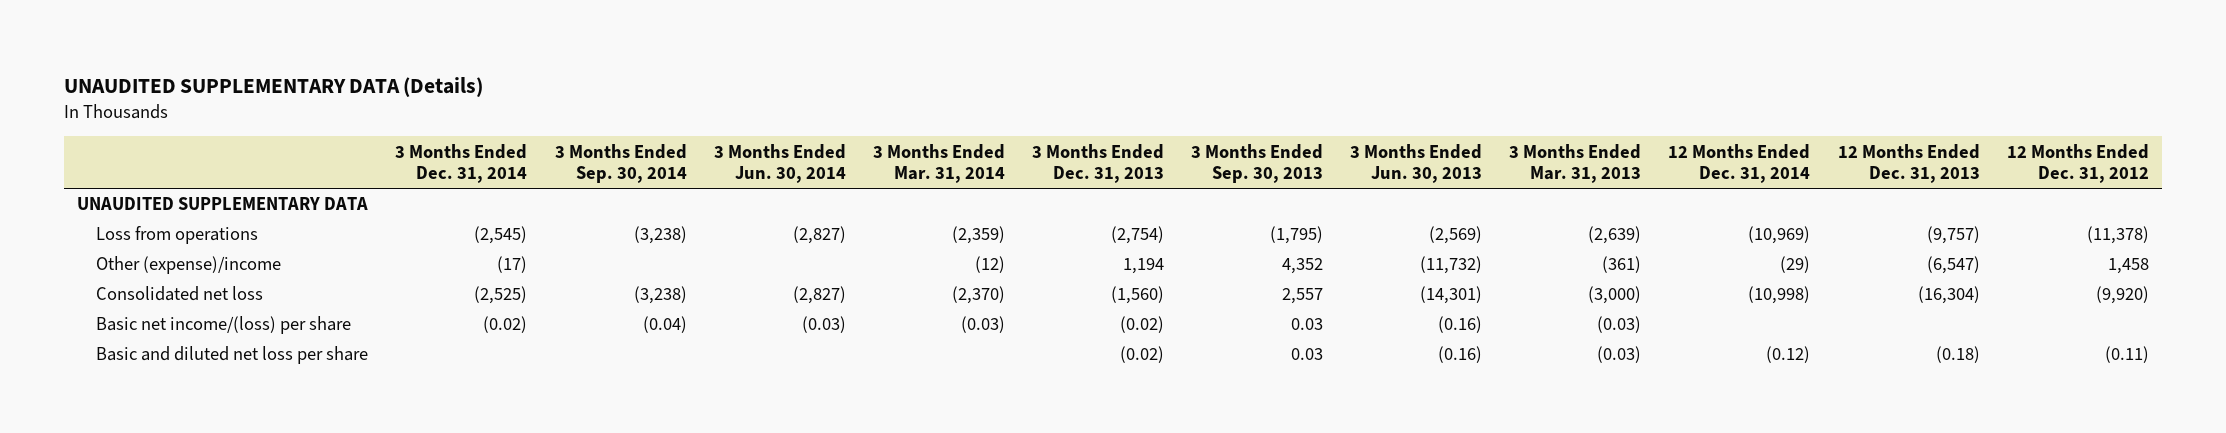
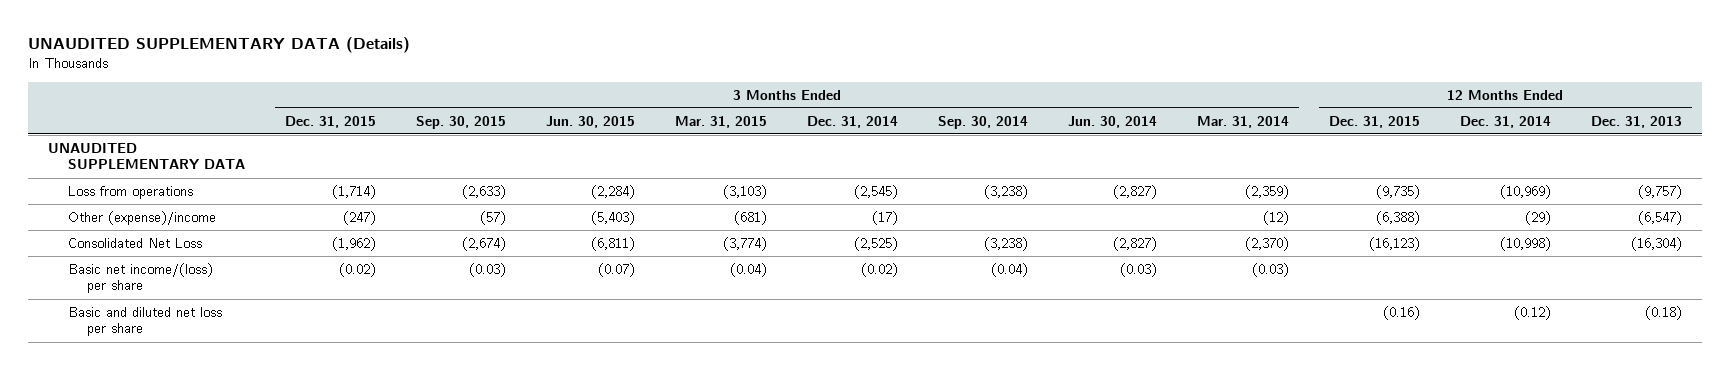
[1031,143,1164,184] 3 Months Ended Dec. 31, 2013 -> none
[1191,143,1324,184] 3 Months Ended Sep. 30, 2013 -> none
[1350,143,1483,184] 3 Months Ended Jun. 30, 2013 -> none
[1509,143,1642,184] 3 Months Ended Mar. 31, 2013 -> none
[2006,143,2149,184] 12 Months Ended Dec. 31, 2012 -> none
none -> [284,115,376,128] Dec. 31, 2015
none -> [415,115,506,129] Sep. 30, 2015
none -> [545,115,635,128] Jun. 30, 2015
none -> [674,115,767,128] Mar. 31, 2015
none -> [1328,115,1420,128] Dec. 31, 2015
[95,286,263,302] Consolidated net loss -> [67,237,202,248] Consolidated Net Loss

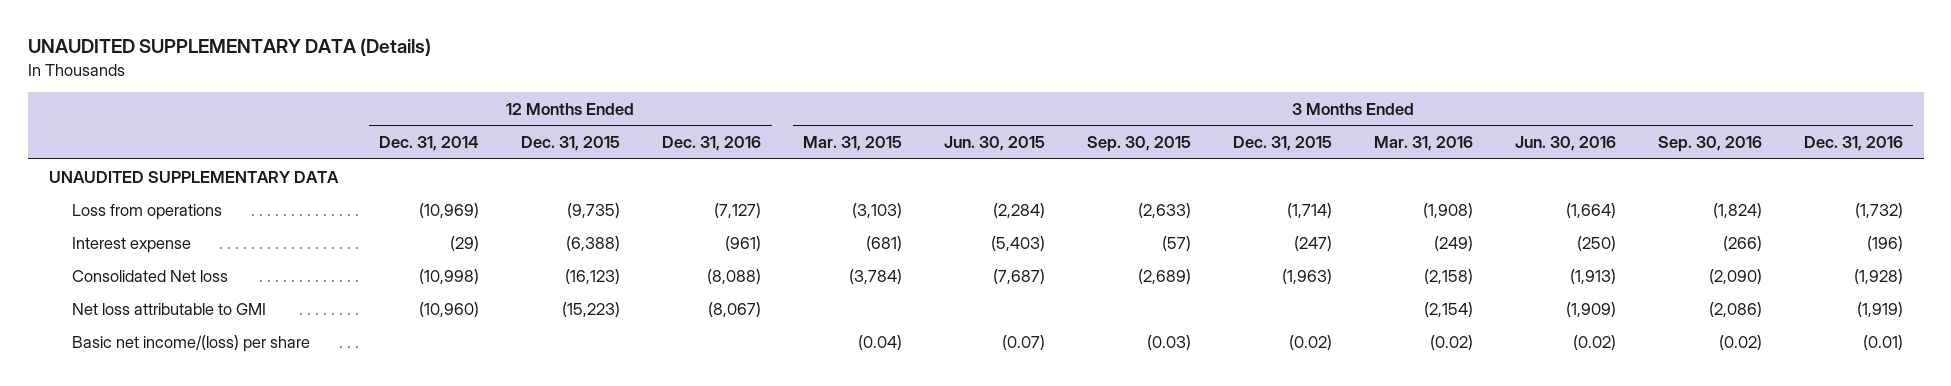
[806,115,898,128] Dec. 31, 2014 -> none
[937,115,1028,129] Sep. 30, 2014 -> none
[1067,115,1157,128] Jun. 30, 2014 -> none
[1196,115,1289,128] Mar. 31, 2014 -> none
[1590,115,1682,128] Dec. 31, 2013 -> none
none -> [662,136,762,152] Dec. 31, 2016
none -> [1373,136,1473,152] Mar. 31, 2016
none -> [1514,136,1616,152] Jun. 30, 2016
none -> [1657,136,1762,153] Sep. 30, 2016
none -> [1803,136,1903,152] Dec. 31, 2016
[67,210,216,225] Other (expense)/income -> [72,236,192,253] Interest expense
[67,237,202,248] Consolidated Net Loss -> [72,269,229,282] Consolidated Net loss
[331,236,376,251] (1,962) -> [1282,268,1333,284] (1,963)
[461,236,506,251] (2,674) -> [1138,268,1192,284] (2,689)
[590,236,635,251] (6,811) -> [993,268,1046,284] (7,687)
[722,236,767,251] (3,774) -> [849,268,903,284] (3,784)
none -> [72,302,267,315] Net loss attributable to GMI
[67,306,222,337] Basic and diluted net loss per share -> none

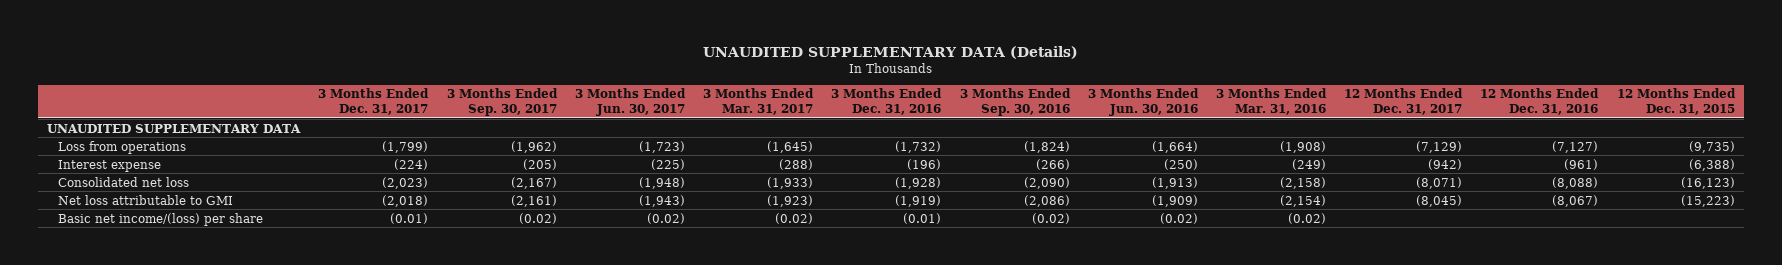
[379,136,480,152] Dec. 31, 2014 -> none
[803,136,903,152] Mar. 31, 2015 -> none
[944,136,1046,152] Jun. 30, 2015 -> none
[1087,136,1192,153] Sep. 30, 2015 -> none
[1233,136,1333,152] Dec. 31, 2015 -> none
none -> [318,88,430,116] 3 Months Ended Dec. 31, 2017
none -> [446,88,558,117] 3 Months Ended Sep. 30, 2017
none -> [574,88,686,117] 3 Months Ended Jun. 30, 2017
none -> [703,88,815,116] 3 Months Ended Mar. 31, 2017
none -> [1344,88,1464,116] 12 Months Ended Dec. 31, 2017
[72,269,229,282] Consolidated Net loss -> [57,176,189,187] Consolidated net loss

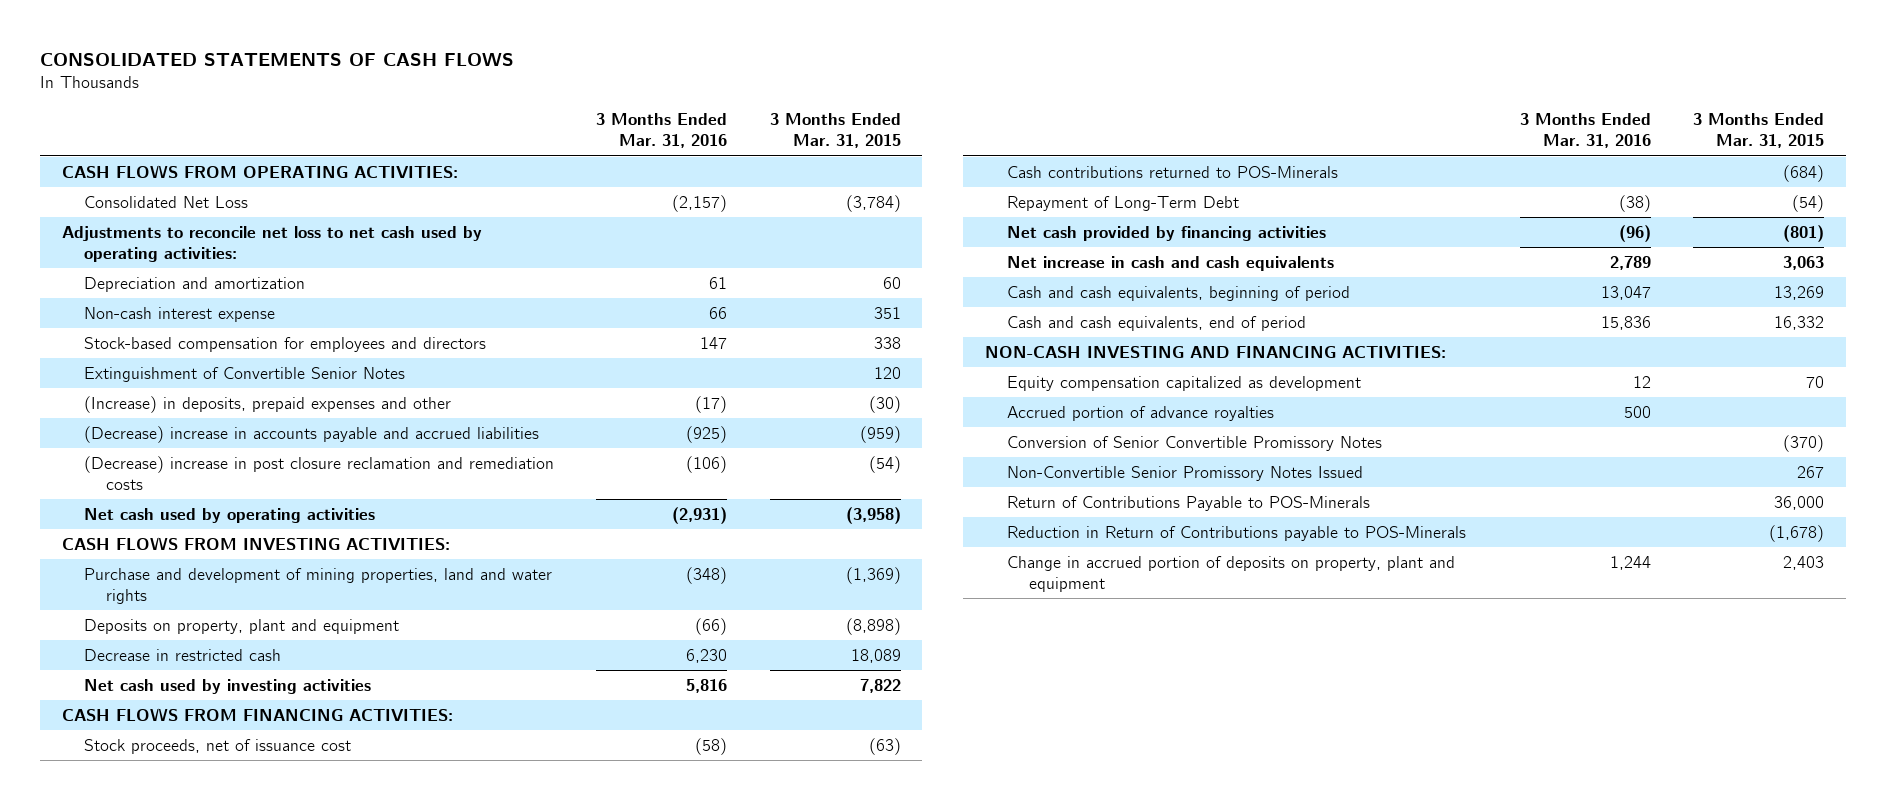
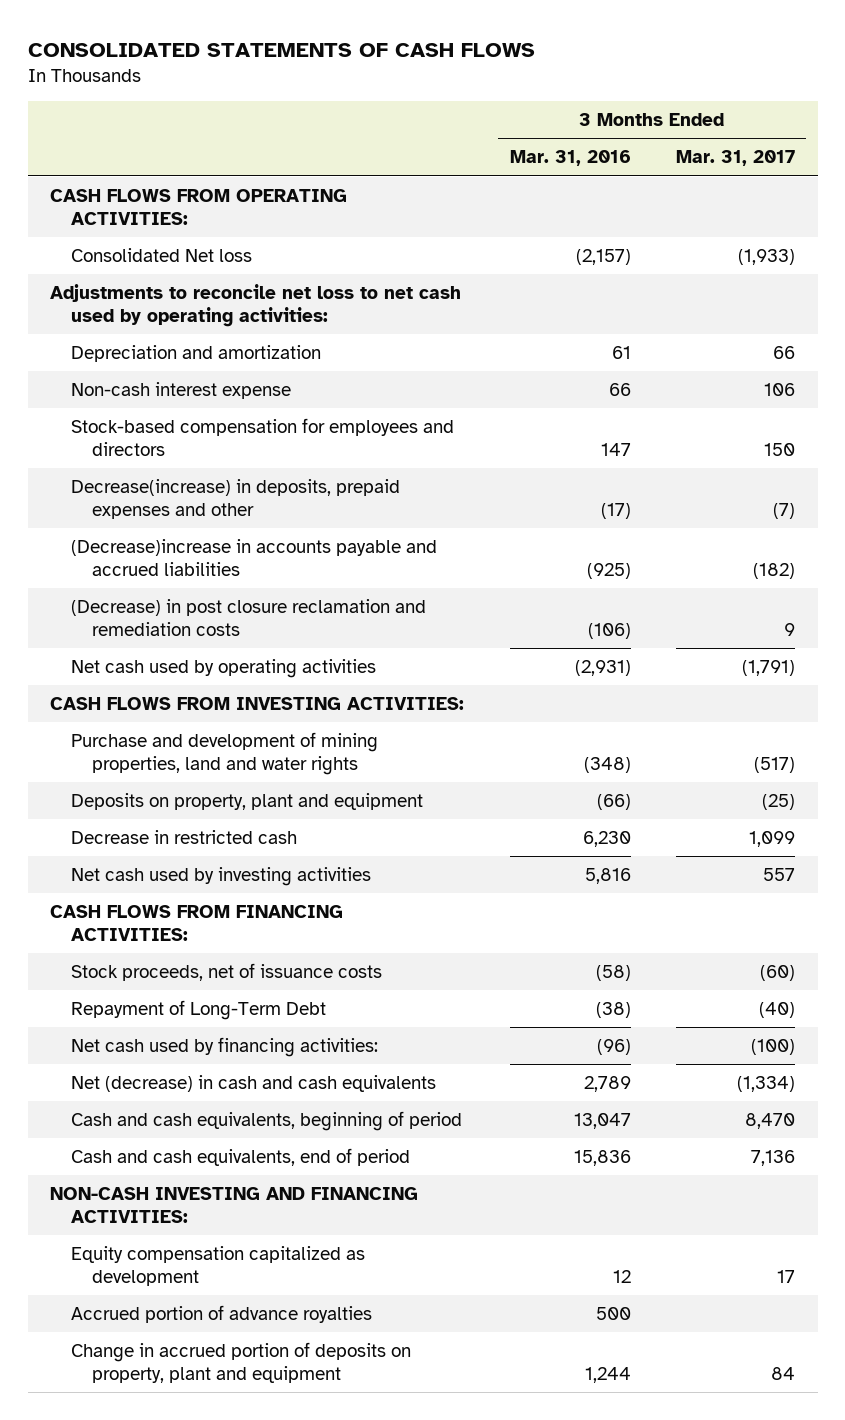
[770,113,902,149] 3 Months Ended Mar. 31, 2015 -> none
none -> [676,150,796,167] Mar. 31, 2017
[83,195,248,208] Consolidated Net Loss -> [71,248,253,263] Consolidated Net loss
[83,366,405,382] Extinguishment of Convertible Senior Notes -> none
[83,395,451,413] (Increase) in deposits, prepaid expenses and other -> [71,479,401,519] Decrease(increase) in deposits, prepaid expenses and other
[83,425,539,443] (Decrease) increase in accounts payable and accrued liabilities -> [71,539,438,576] (Decrease)increase in accounts payable and accrued liabilities
[83,455,554,491] (Decrease) increase in post closure reclamation and remediation costs -> [71,599,427,636] (Decrease) in post closure reclamation and remediation costs
[1006,165,1338,178] Cash contributions returned to POS-Minerals -> none
[83,738,351,754] Stock proceeds, net of issuance cost -> [71,963,383,982] Stock proceeds, net of issuance costs
[1006,225,1326,241] Net cash provided by financing activities -> [71,1037,379,1058] Net cash used by financing activities:
[1006,255,1334,271] Net increase in cash and cash equivalents -> [71,1075,437,1093] Net (decrease) in cash and cash equivalents
[1006,435,1382,451] Conversion of Senior Convertible Promissory Notes -> none
[1006,465,1363,481] Non-Convertible Senior Promissory Notes Issued -> none
[1006,495,1370,511] Return of Contributions Payable to POS-Minerals -> none
[1006,525,1466,541] Reduction in Return of Contributions payable to POS-Minerals -> none

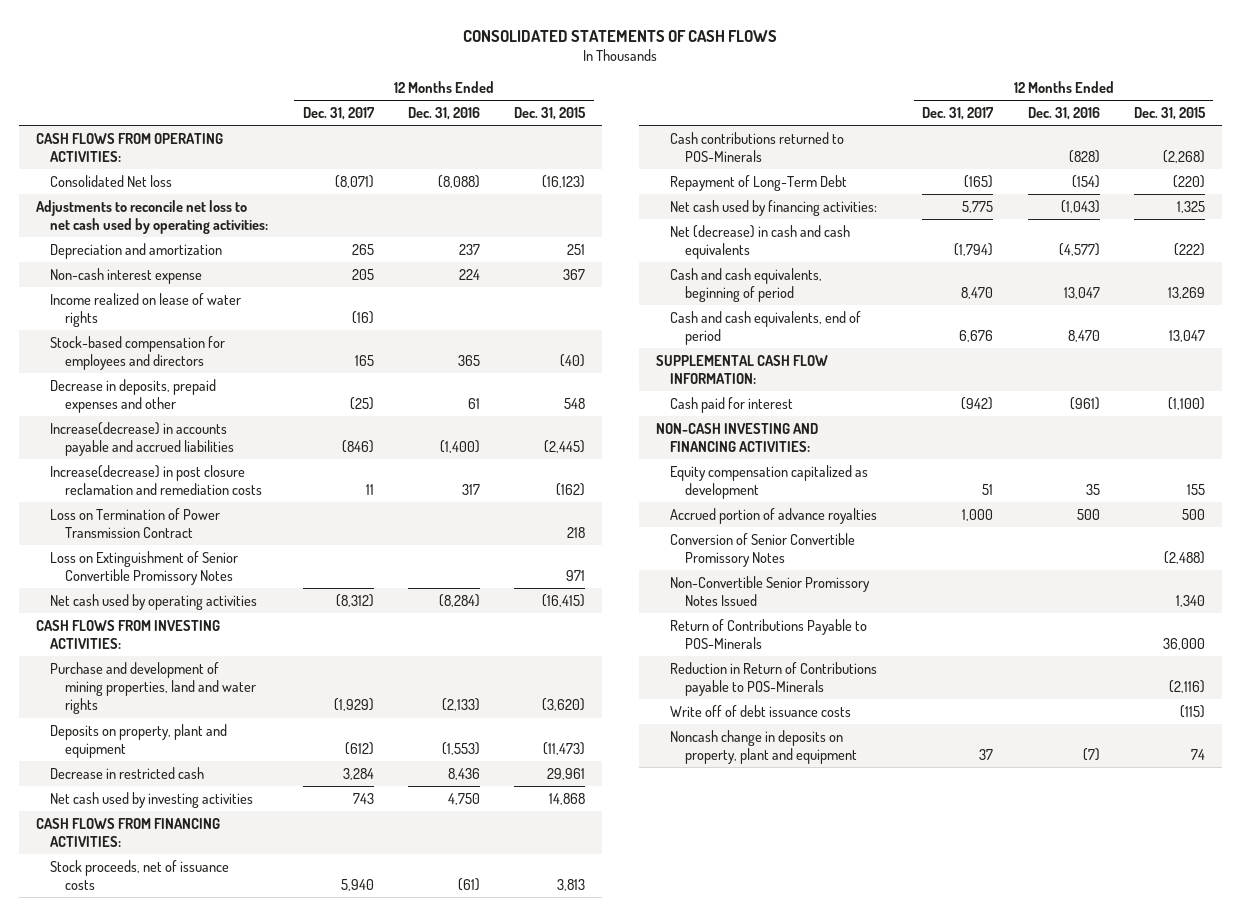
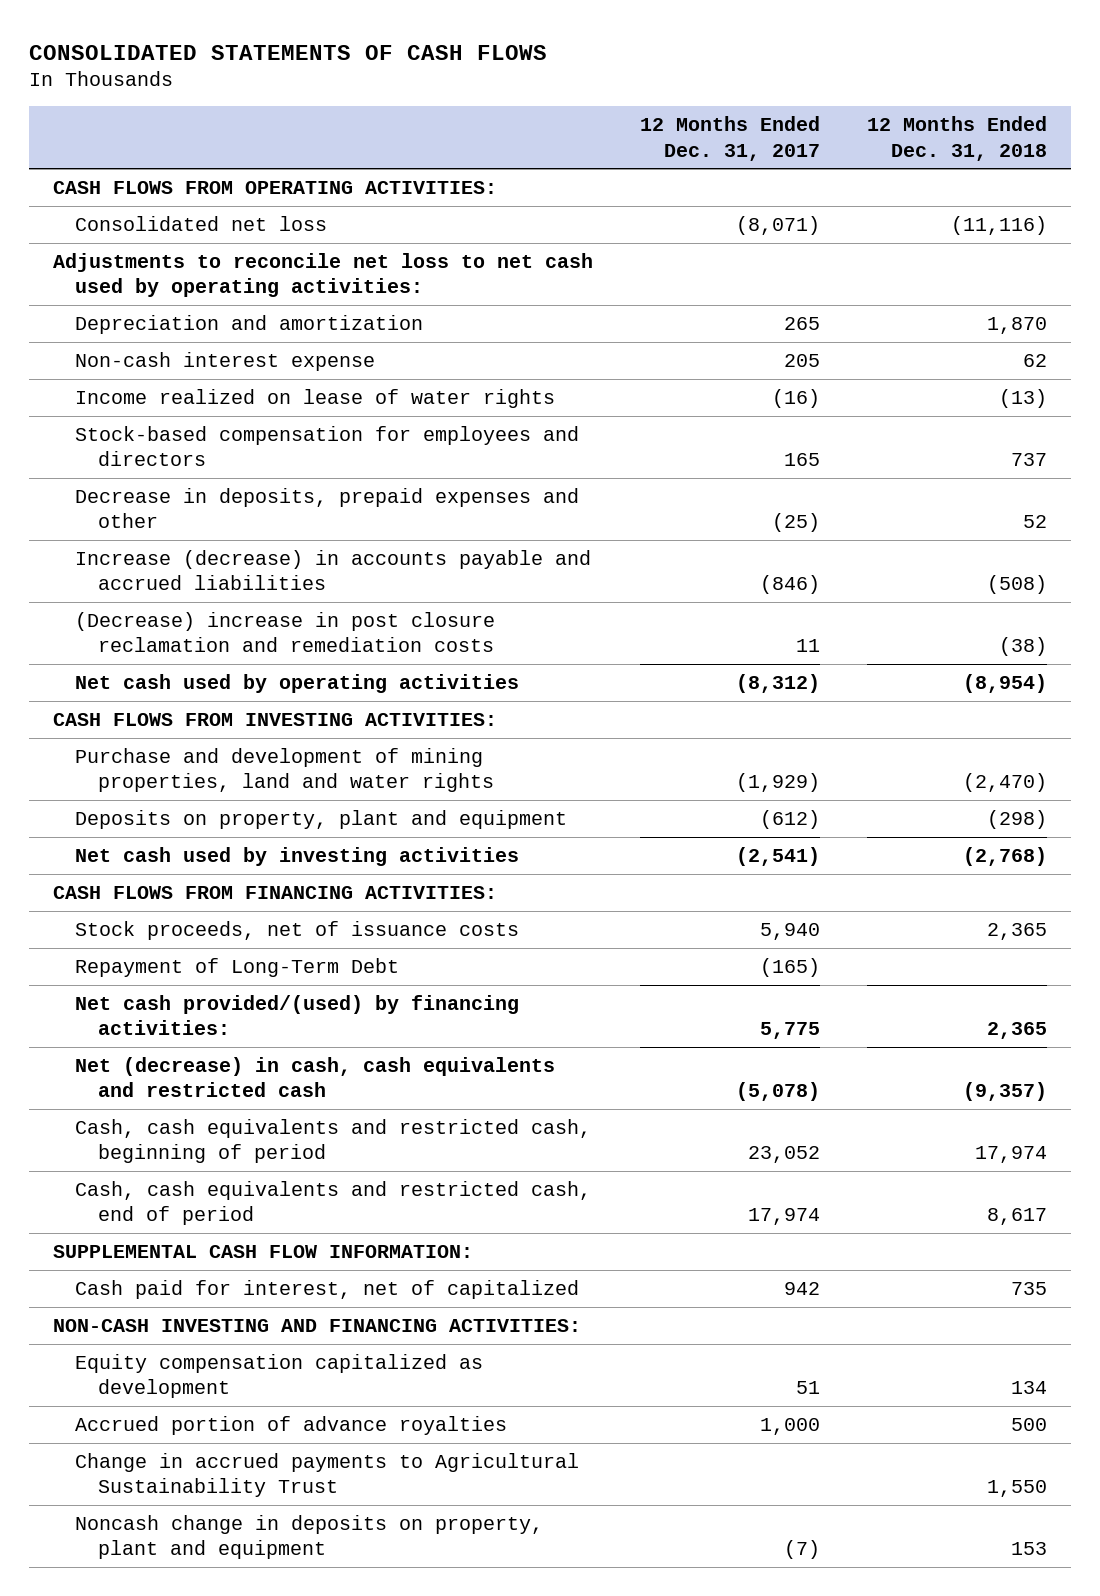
[407,107,480,121] Dec. 31, 2016 -> none
[514,107,587,121] Dec. 31, 2015 -> none
none -> [867,115,1048,161] 12 Months Ended Dec. 31, 2018
[50,174,173,187] Consolidated Net loss -> [75,215,328,231] Consolidated net loss
[50,507,221,539] Loss on Termination of Power Transmission Contract -> none
[50,550,239,586] Loss on Extinguishment of Senior Convertible Promissory Notes -> none
[50,421,234,457] Increase(decrease) in accounts payable and accrued liabilities -> [75,549,592,591] Increase (decrease) in accounts payable and accrued liabilities
[50,464,262,496] Increase(decrease) in post closure reclamation and remediation costs -> [75,611,496,653] (Decrease) increase in post closure reclamation and remediation costs
[50,766,205,779] Decrease in restricted cash -> none
[352,792,374,804] 743 -> [736,846,821,866] (2,541)
[670,131,845,163] Cash contributions returned to POS-Minerals -> none
[670,199,878,216] Net cash used by financing activities: -> [75,994,520,1036] Net cash provided/(used) by financing activities:
[670,224,851,260] Net (decrease) in cash and cash equivalents -> [75,1056,556,1098] Net (decrease) in cash, cash equivalents and restricted cash
[954,243,994,257] (1,794) -> [736,1082,821,1102] (5,078)
[670,267,823,303] Cash and cash equivalents, beginning of period -> [75,1118,592,1164] Cash, cash equivalents and restricted cash, beginning of period
[961,287,994,300] 8,470 -> [748,1146,821,1164] 23,052
[670,310,862,346] Cash and cash equivalents, end of period -> [75,1180,592,1226] Cash, cash equivalents and restricted cash, end of period
[959,330,994,343] 6,676 -> [748,1208,821,1226] 17,974
[670,396,794,413] Cash paid for interest -> [75,1279,580,1299] Cash paid for interest, net of capitalized
[961,396,994,410] (942) -> [784,1281,821,1295] 942
[670,532,856,568] Conversion of Senior Convertible Promissory Notes -> none
[670,575,871,607] Non-Convertible Senior Promissory Notes Issued -> none
[670,618,868,650] Return of Contributions Payable to POS-Minerals -> none
[670,661,878,697] Reduction in Return of Contributions payable to POS-Minerals -> none
[670,704,852,717] Write off of debt issuance costs -> none
none -> [75,1452,580,1498] Change in accrued payments to Agricultural Sustainability Trust
[979,749,994,761] 37 -> [784,1540,821,1560] (7)

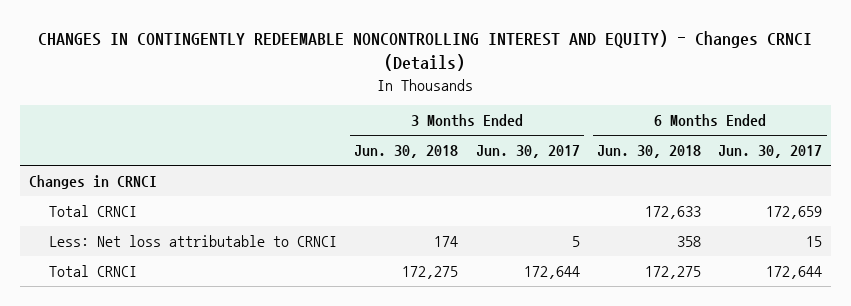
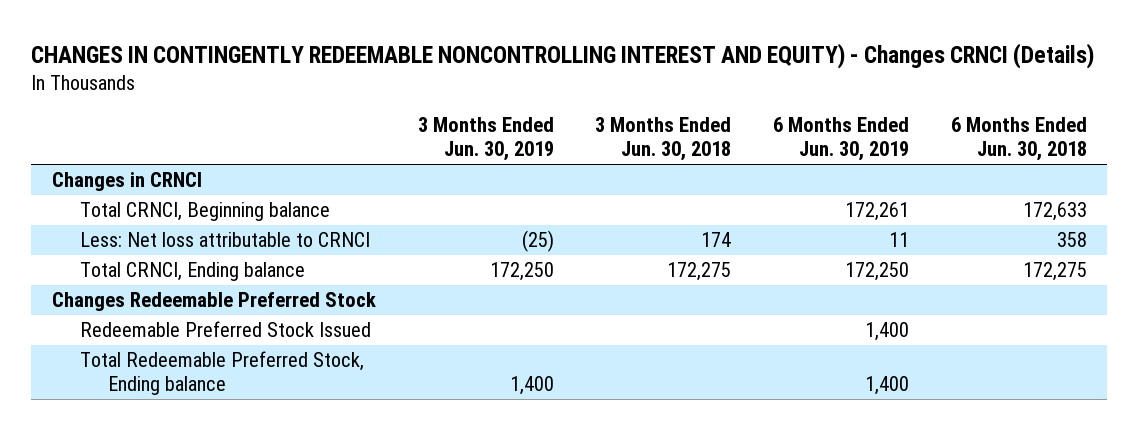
[475,145,580,159] Jun. 30, 2017 -> none
[718,145,823,159] Jun. 30, 2017 -> none
none -> [417,117,554,162] 3 Months Ended Jun. 30, 2019
none -> [772,117,909,162] 6 Months Ended Jun. 30, 2019
[48,205,137,218] Total CRNCI -> [80,202,331,222] Total CRNCI, Beginning balance
[48,265,137,278] Total CRNCI -> [80,262,306,282] Total CRNCI, Ending balance
none -> [51,292,376,312] Changes Redeemable Preferred Stock
none -> [80,321,372,338] Redeemable Preferred Stock Issued
none -> [80,351,365,396] Total Redeemable Preferred Stock, Ending balance

